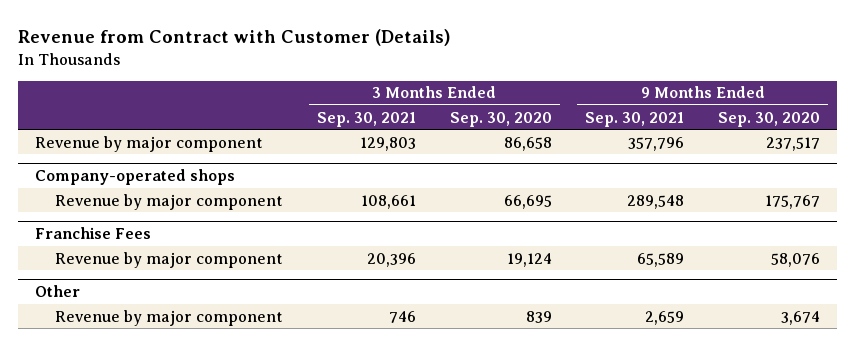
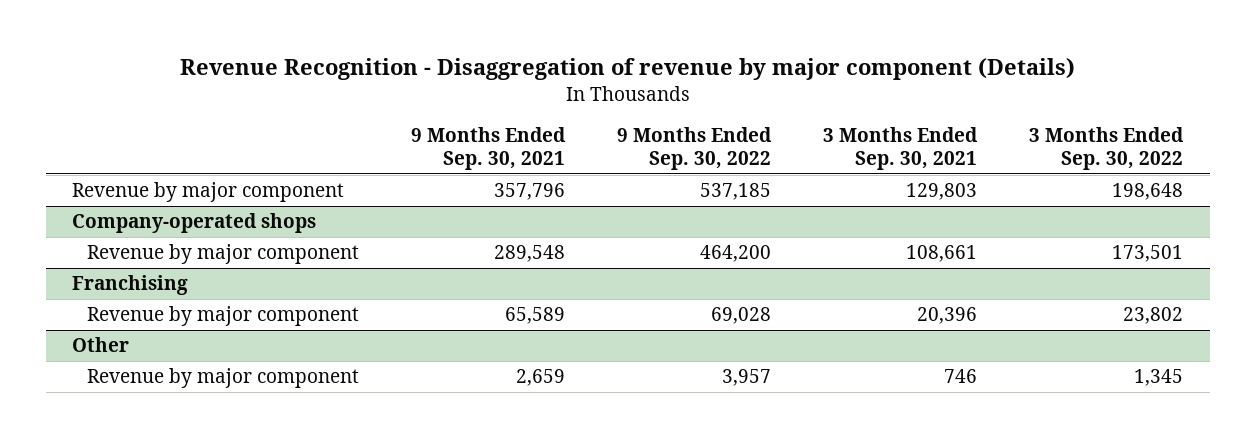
[18,29,452,47] Revenue from Contract with Customer (Details) -> [179,58,1075,81] Revenue Recognition - Disaggregation of revenue by major component (Details)
[449,111,552,127] Sep. 30, 2020 -> none
[717,111,820,127] Sep. 30, 2020 -> none
none -> [617,127,773,170] 9 Months Ended Sep. 30, 2022
none -> [1029,127,1185,170] 3 Months Ended Sep. 30, 2022
[34,227,151,240] Franchise Fees -> [71,275,188,296] Franchising

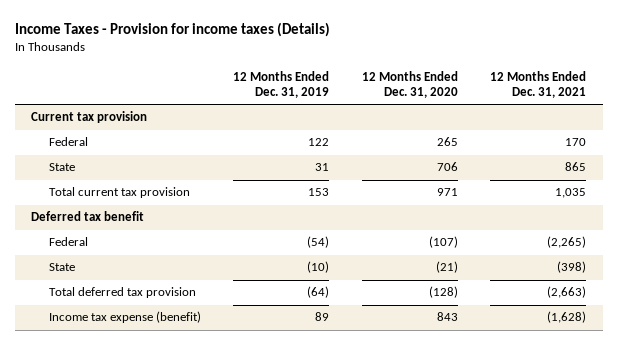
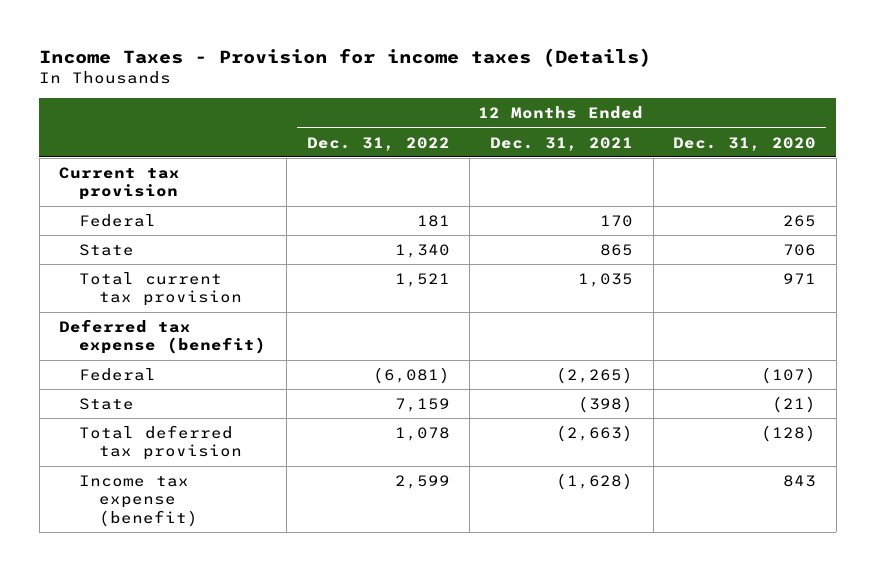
[233,70,330,99] 12 Months Ended Dec. 31, 2019 -> none
none -> [306,136,450,151] Dec. 31, 2022
[30,211,144,222] Deferred tax benefit -> [59,318,267,355] Deferred tax expense (benefit)

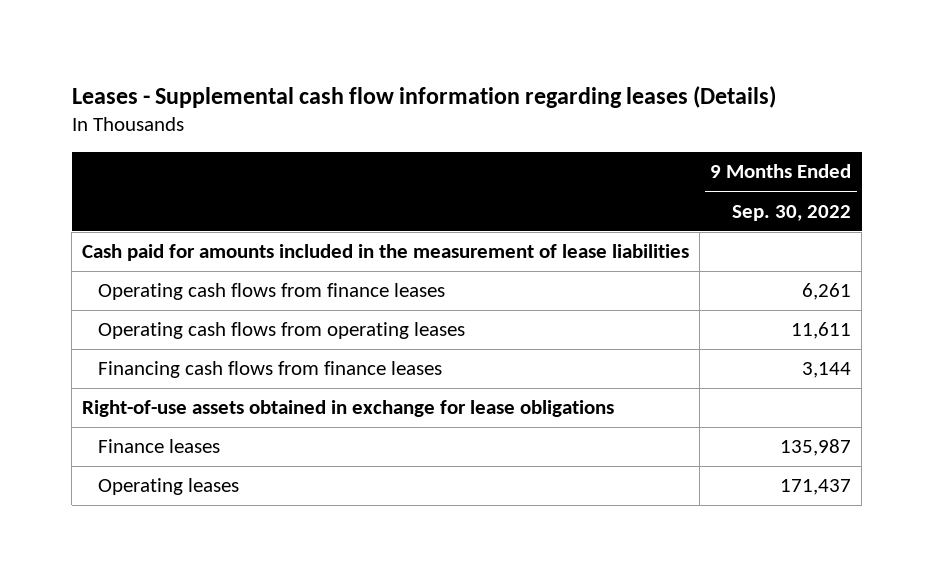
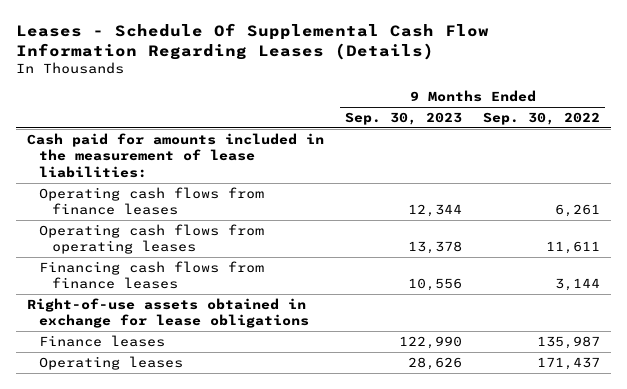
[71,85,776,108] Leases - Supplemental cash flow information regarding leases (Details) -> [16,23,490,61] Leases - Schedule Of Supplemental Cash Flow Information Regarding Leases (Details)
none -> [344,111,462,125] Sep. 30, 2023
[82,244,690,262] Cash paid for amounts included in the measurement of lease liabilities -> [26,132,324,178] Cash paid for amounts included in the measurement of lease liabilities:

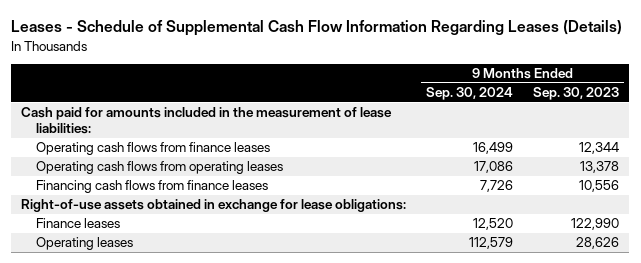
[16,23,490,61] Leases - Schedule Of Supplemental Cash Flow Information Regarding Leases (Details) -> [11,20,623,37] Leases - Schedule of Supplemental Cash Flow Information Regarding Leases (Details)
[483,111,601,125] Sep. 30, 2022 -> none
none -> [426,87,514,101] Sep. 30, 2024
[26,297,310,329] Right-of-use assets obtained in exchange for lease obligations -> [21,199,407,213] Right-of-use assets obtained in exchange for lease obligations:

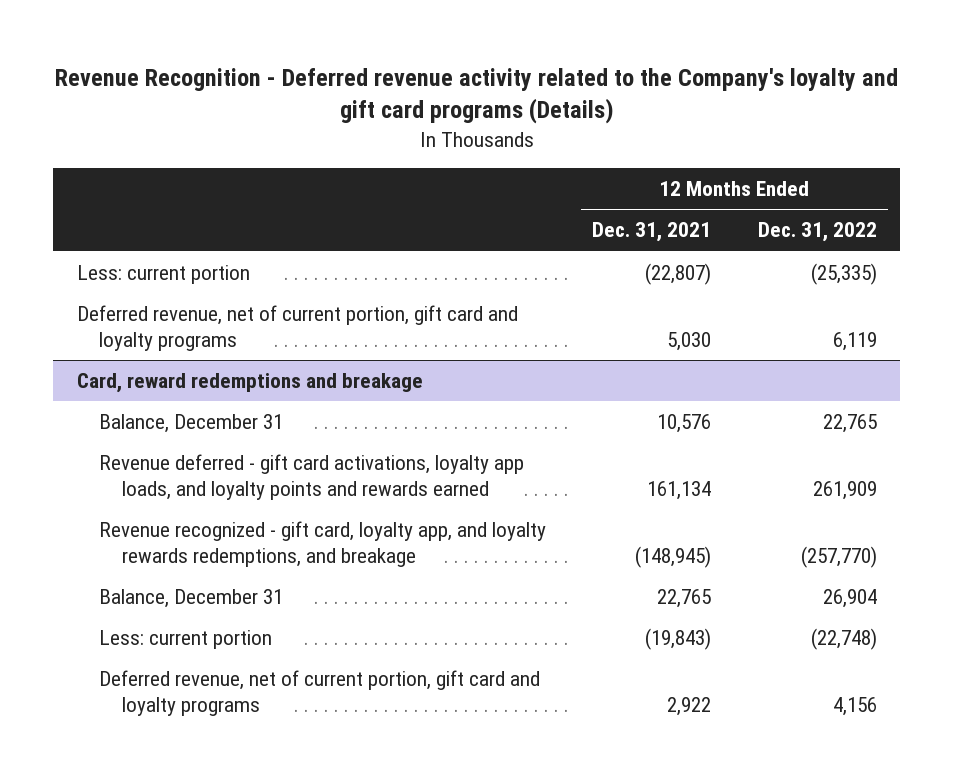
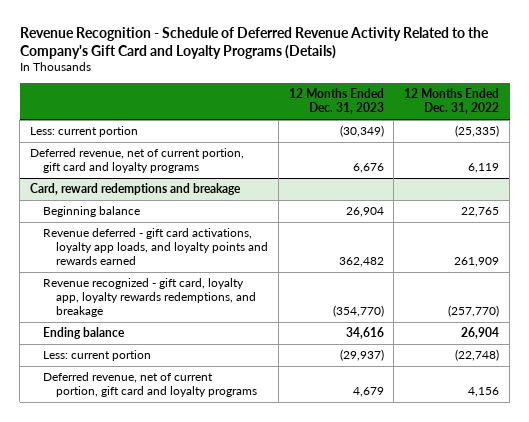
[54,67,898,125] Revenue Recognition - Deferred revenue activity related to the Company's loyalty and gift card programs (Details) -> [19,26,489,59] Revenue Recognition - Schedule of Deferred Revenue Activity Related to the Company's Gift Card and Loyalty Programs (Details)
[592,222,712,243] Dec. 31, 2021 -> none
none -> [288,88,384,115] 12 Months Ended Dec. 31, 2023
[99,414,284,434] Balance, December 31 -> [42,206,140,218] Beginning balance
[99,521,547,567] Revenue recognized - gift card, loyalty app, and loyalty rewards redemptions, and breakage -> [42,278,256,318] Revenue recognized - gift card, loyalty app, loyalty rewards redemptions, and breakage
[99,589,284,609] Balance, December 31 -> [42,327,125,340] Ending balance

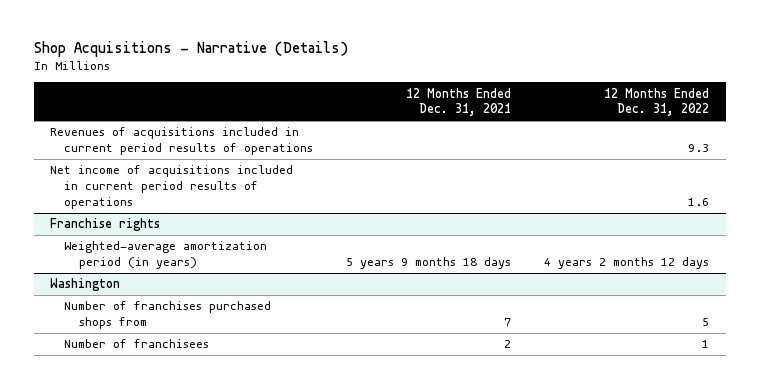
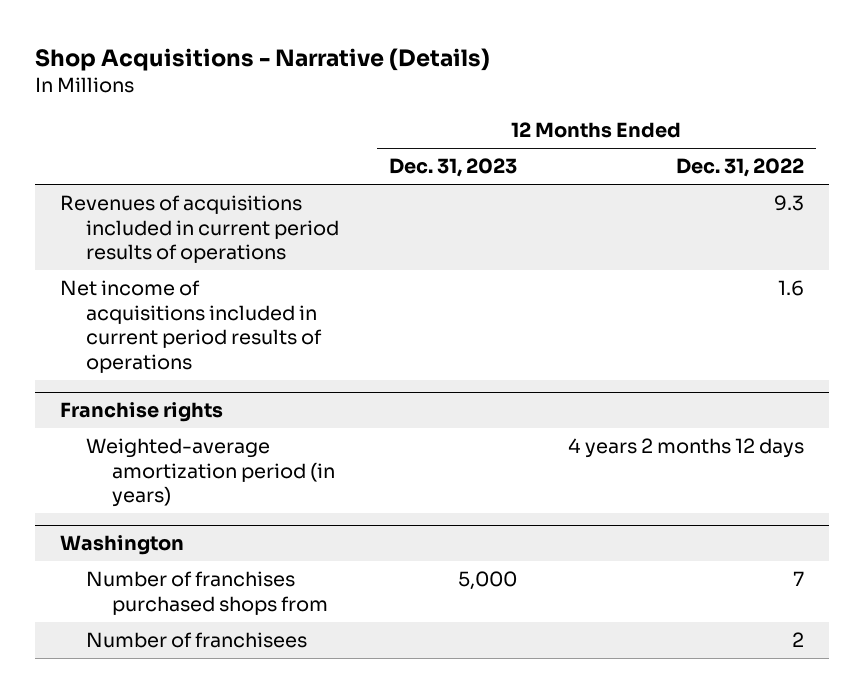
[406,87,512,117] 12 Months Ended Dec. 31, 2021 -> none
none -> [389,158,518,178] Dec. 31, 2023
[702,318,710,327] 5 -> [792,571,804,587] 7
[702,340,710,349] 1 -> [791,632,804,648] 2

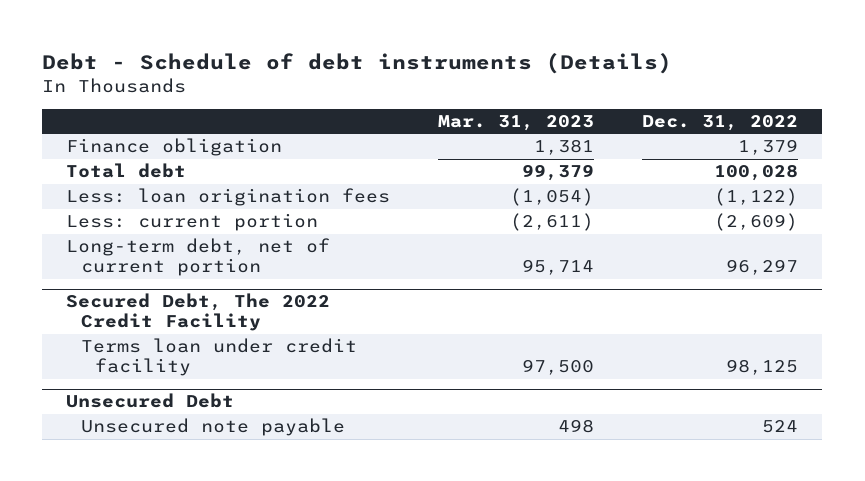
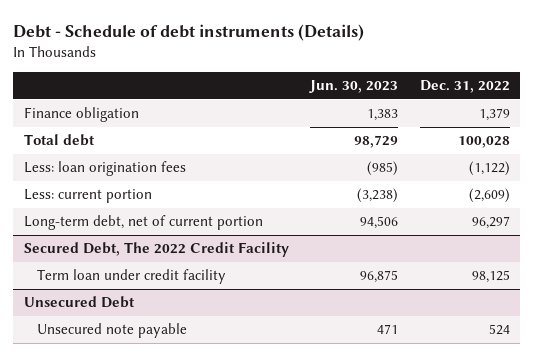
[438,115,595,132] Mar. 31, 2023 -> none
none -> [309,80,399,94] Jun. 30, 2023
[80,338,357,377] Terms loan under credit facility -> [37,269,227,285] Term loan under credit facility

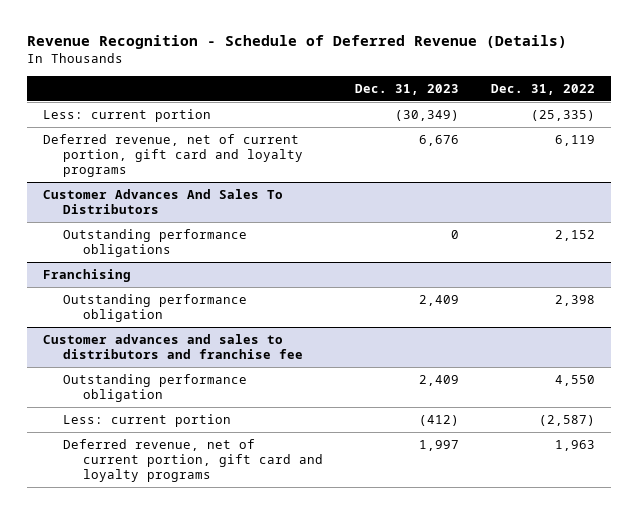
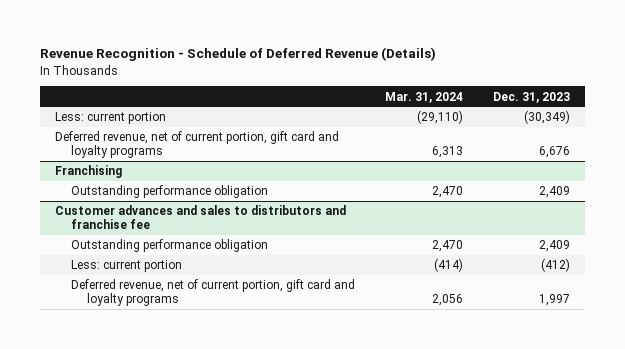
[490,83,595,95] Dec. 31, 2022 -> none
none -> [385,91,464,103] Mar. 31, 2024
[42,188,283,214] Customer Advances And Sales To Distributors -> none
[62,228,247,257] Outstanding performance obligations -> none

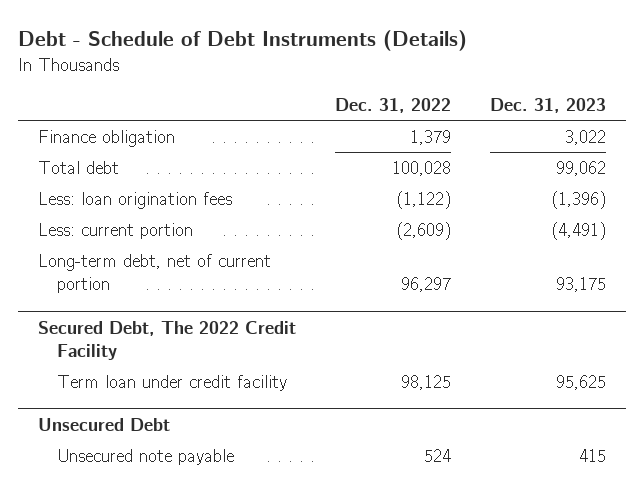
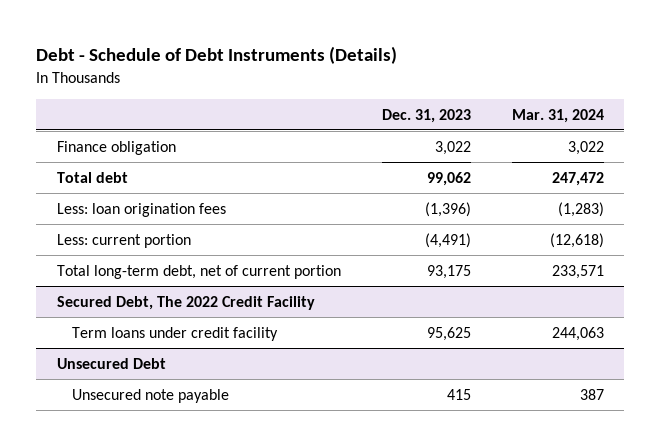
[334,97,451,113] Dec. 31, 2022 -> none
none -> [511,108,604,123] Mar. 31, 2024
[37,253,271,294] Long-term debt, net of current portion -> [56,264,341,279] Total long-term debt, net of current portion
[57,374,288,391] Term loan under credit facility -> [72,326,279,341] Term loans under credit facility

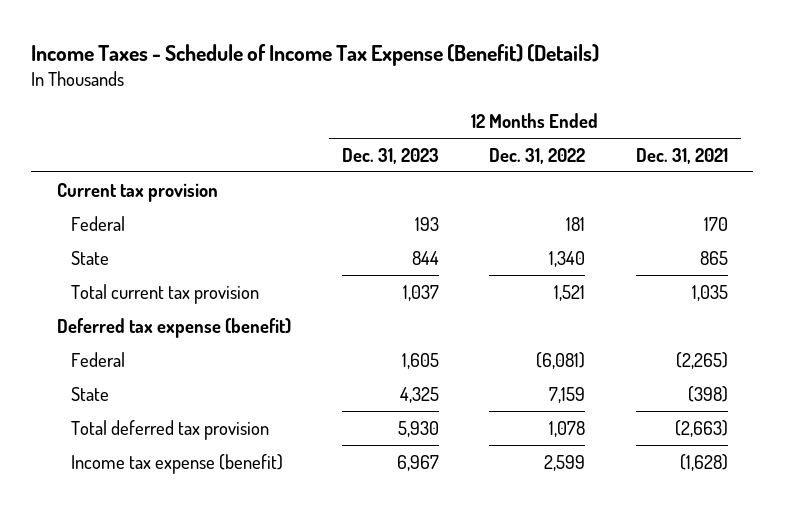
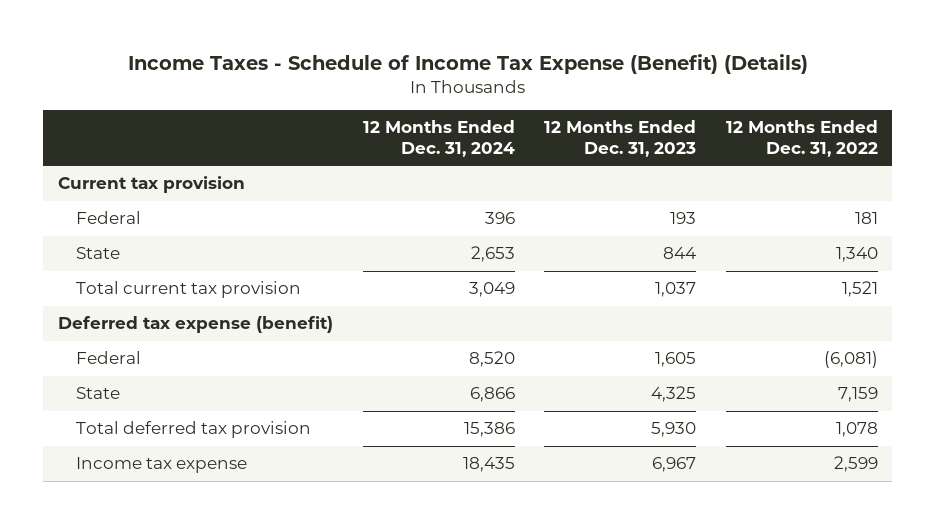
[636,147,729,164] Dec. 31, 2021 -> none
none -> [362,119,515,157] 12 Months Ended Dec. 31, 2024
[71,453,284,474] Income tax expense (benefit) -> [76,457,248,474] Income tax expense

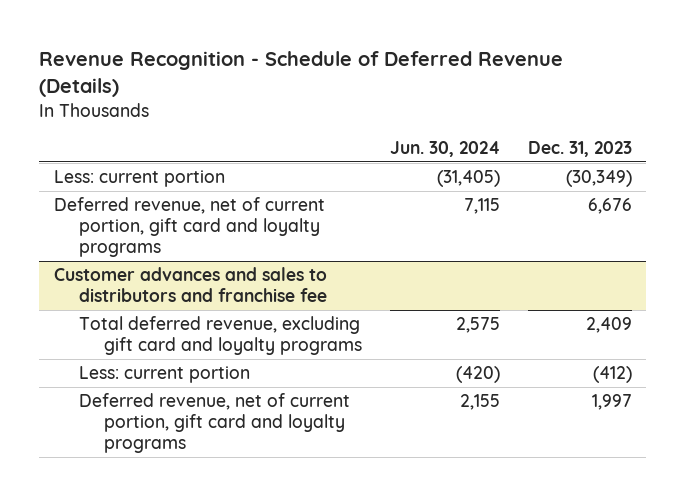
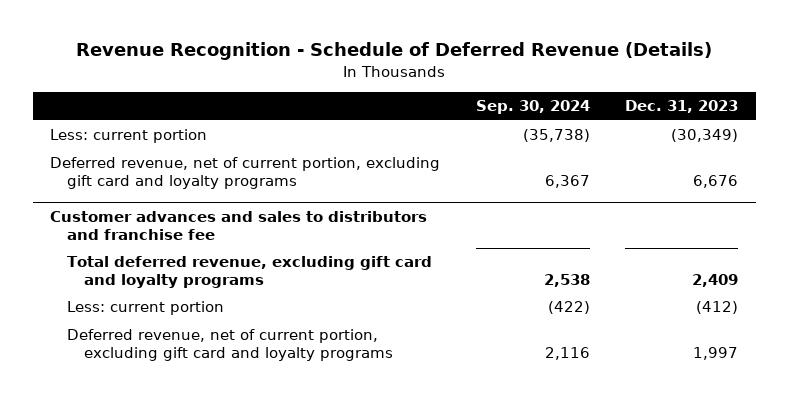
[389,141,500,158] Jun. 30, 2024 -> none
none -> [475,100,590,115] Sep. 30, 2024
[53,197,325,257] Deferred revenue, net of current portion, gift card and loyalty programs -> [50,157,441,190] Deferred revenue, net of current portion, excluding gift card and loyalty programs
[78,393,350,453] Deferred revenue, net of current portion, gift card and loyalty programs -> [67,329,393,362] Deferred revenue, net of current portion, excluding gift card and loyalty programs

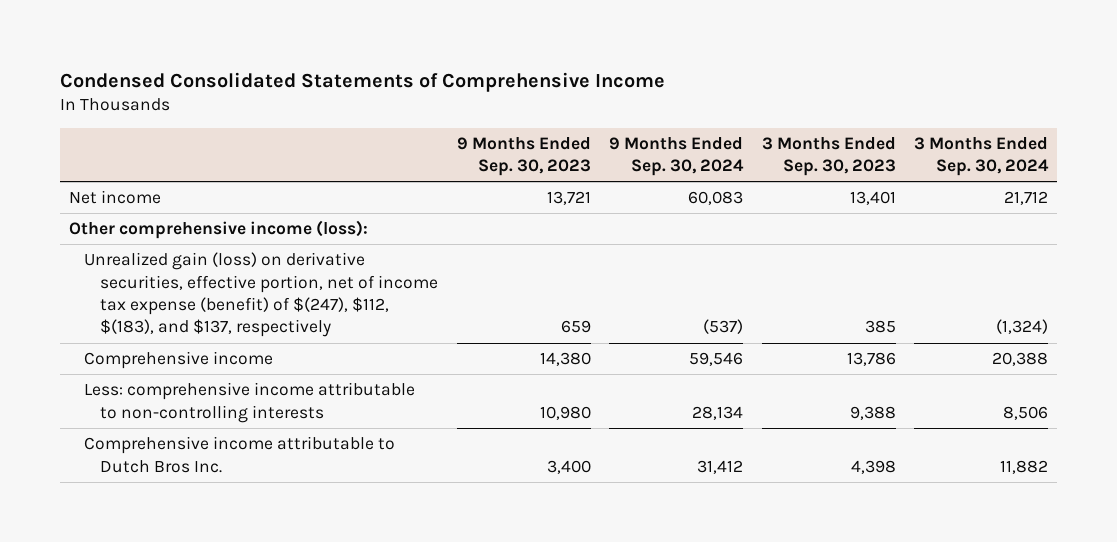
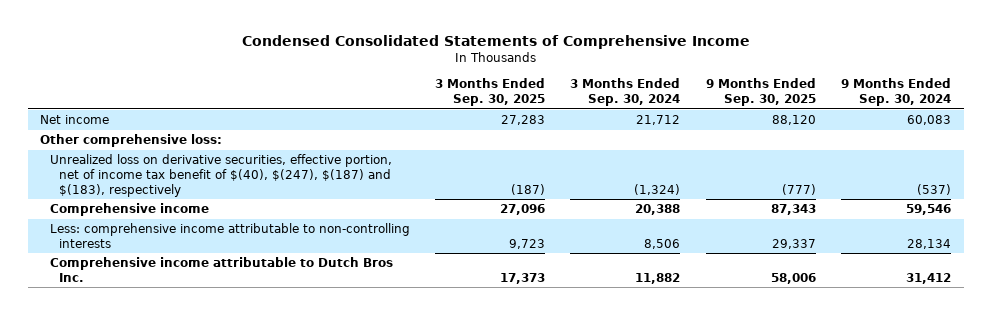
[456,136,591,177] 9 Months Ended Sep. 30, 2023 -> none
[761,136,896,177] 3 Months Ended Sep. 30, 2023 -> none
none -> [434,78,545,107] 3 Months Ended Sep. 30, 2025
none -> [705,78,816,107] 9 Months Ended Sep. 30, 2025
[68,220,368,240] Other comprehensive income (loss): -> [40,134,223,148] Other comprehensive loss:
[84,252,439,338] Unrealized gain (loss) on derivative securities, effective portion, net of income tax expense (benefit) of $(247), $112, $(183), and $137, respectively -> [49,154,392,197] Unrealized loss on derivative securities, effective portion, net of income tax benefit of $(40), $(247), $(187) and $(183), respectively

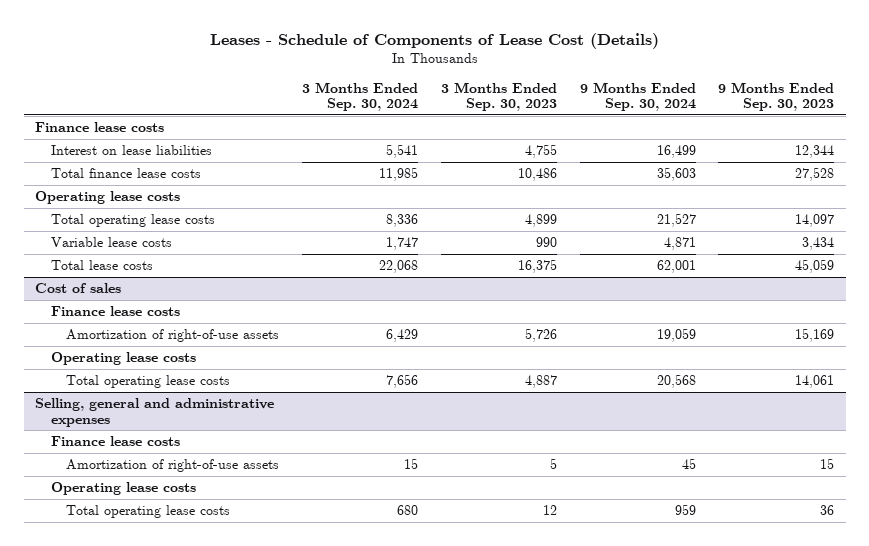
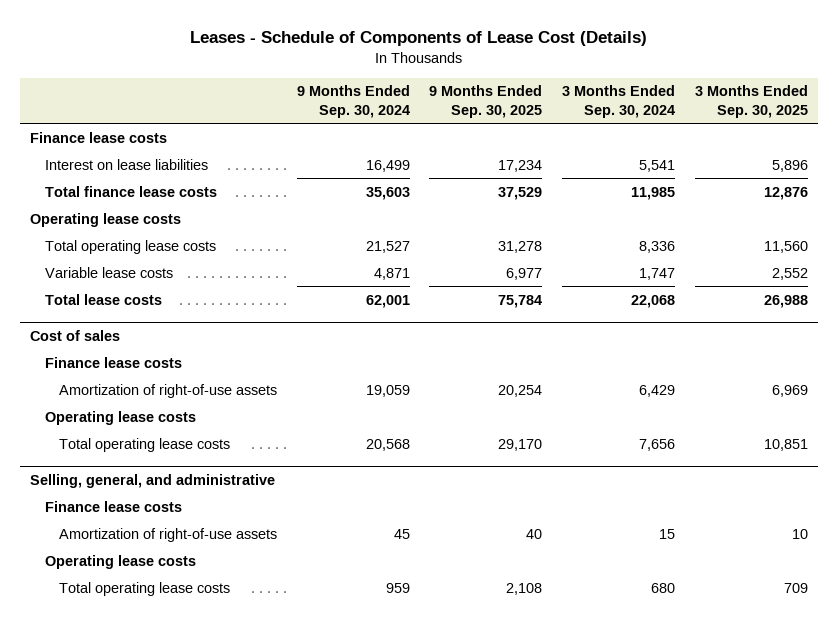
[440,81,557,112] 3 Months Ended Sep. 30, 2023 -> none
[718,81,835,112] 9 Months Ended Sep. 30, 2023 -> none
none -> [429,85,543,118] 9 Months Ended Sep. 30, 2025
none -> [694,85,808,118] 3 Months Ended Sep. 30, 2025
[35,398,275,427] Selling, general and administrative expenses -> [30,473,276,488] Selling, general, and administrative

